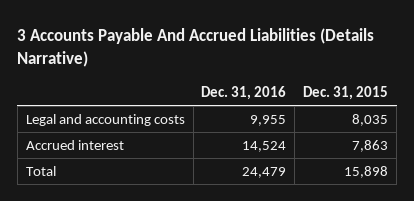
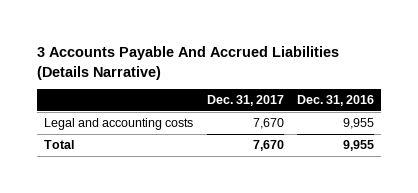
[303,85,389,100] Dec. 31, 2015 -> none
none -> [206,95,284,107] Dec. 31, 2017
[25,140,124,151] Accrued interest -> none
[242,167,287,179] 24,479 -> [343,140,375,152] 9,955

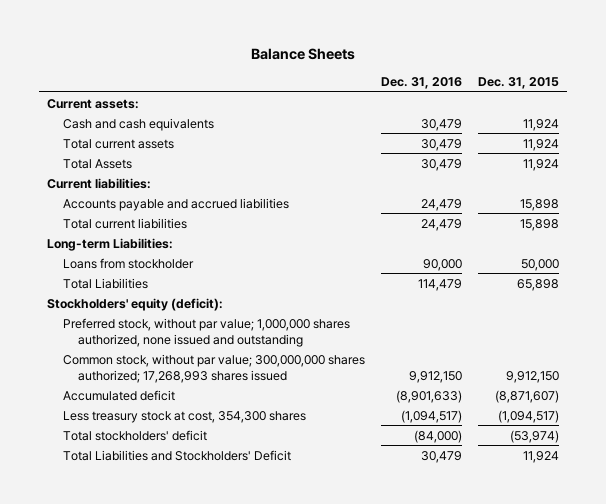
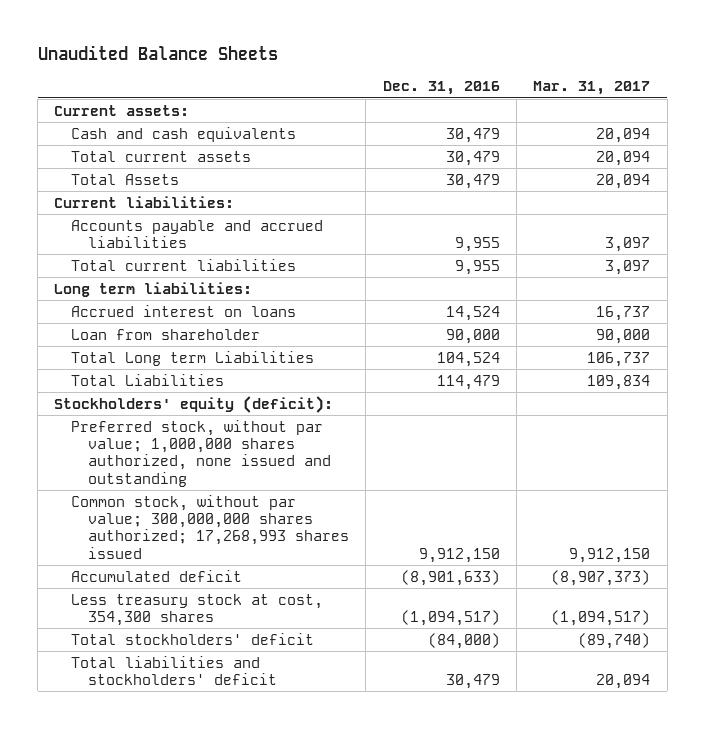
[251,48,356,61] Balance Sheets -> [37,45,278,61] Unaudited Balance Sheets
[477,77,559,90] Dec. 31, 2015 -> none
none -> [533,81,651,96] Mar. 31, 2017
[420,198,462,211] 24,479 -> [454,236,500,252] 9,955
[420,218,462,231] 24,479 -> [454,259,500,275] 9,955
[47,237,174,251] Long-term Liabilities: -> [54,281,253,297] Long term liabilities:
none -> [71,304,297,317] Accrued interest on loans
[62,257,194,269] Loans from stockholder -> [71,328,261,340] Loan from shareholder
none -> [71,350,315,366] Total Long term Liabilities
[62,449,291,461] Total Liabilities and Stockholders' Deficit -> [71,655,278,685] Total liabilities and stockholders' deficit

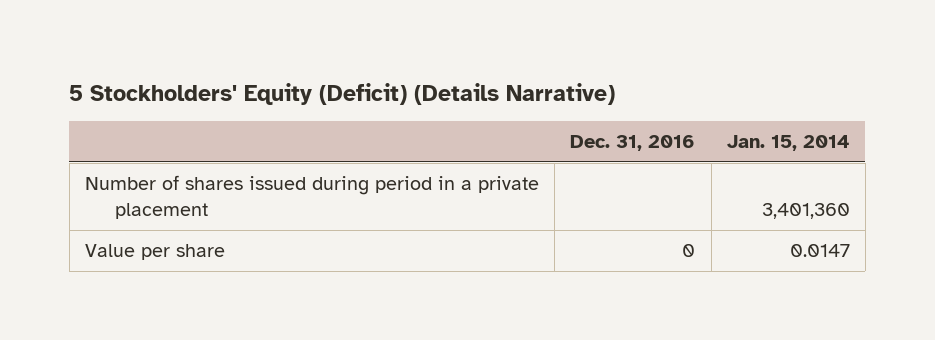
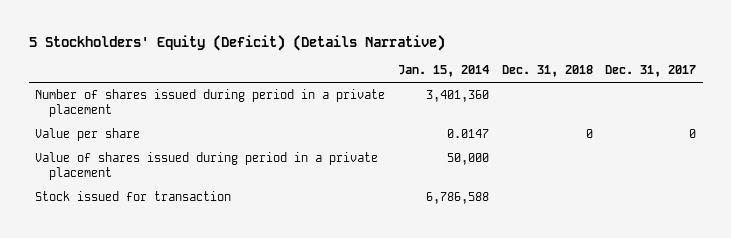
[570,135,696,152] Dec. 31, 2016 -> none
none -> [501,65,593,78] Dec. 31, 2018
none -> [605,65,697,78] Dec. 31, 2017
none -> [35,151,379,180] Value of shares issued during period in a private placement
none -> [35,190,232,201] Stock issued for transaction

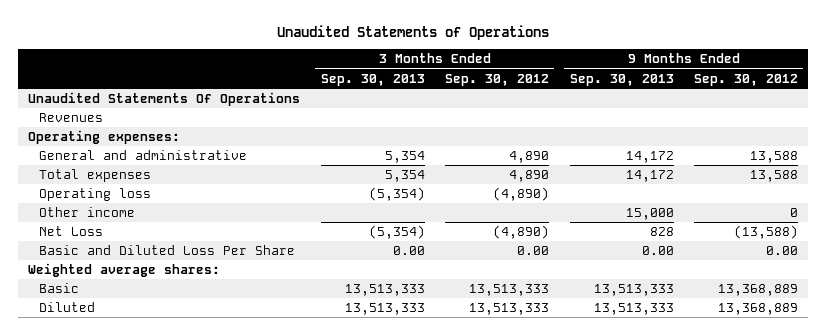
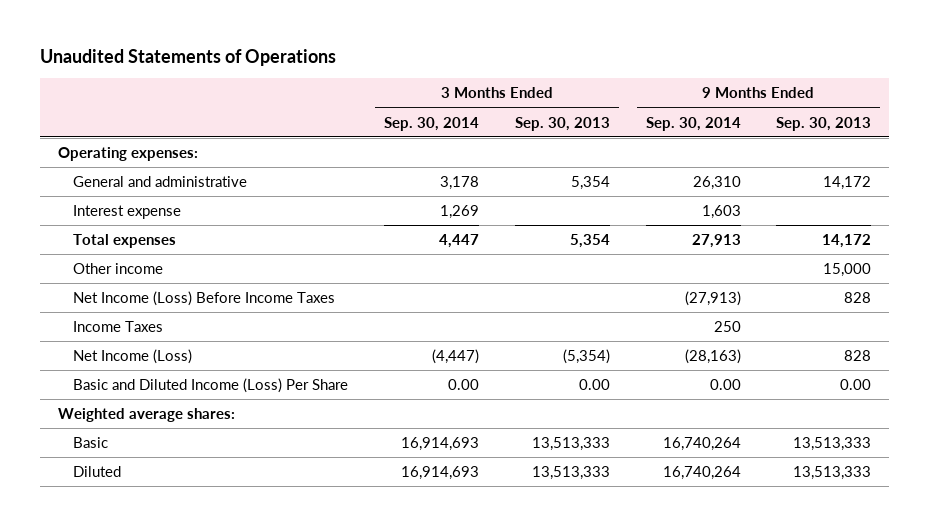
[445,73,550,86] Sep. 30, 2012 -> none
[694,73,799,86] Sep. 30, 2012 -> none
none -> [384,116,480,131] Sep. 30, 2014
none -> [645,116,741,131] Sep. 30, 2014
[28,92,301,107] Unaudited Statements Of Operations -> none
[38,113,103,123] Revenues -> none
none -> [73,205,182,220] Interest expense
[38,188,151,202] Operating loss -> none
none -> [73,291,336,307] Net Income (Loss) Before Income Taxes
none -> [73,321,164,333] Income Taxes
[38,226,103,237] Net Loss -> [73,349,193,365] Net Income (Loss)
[38,245,295,256] Basic and Diluted Loss Per Share -> [73,378,349,394] Basic and Diluted Income (Loss) Per Share

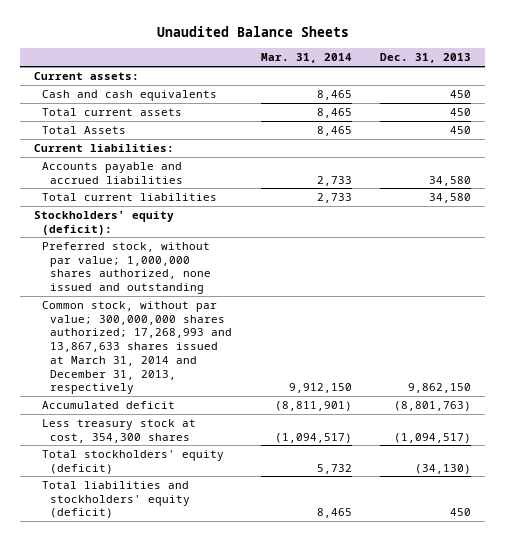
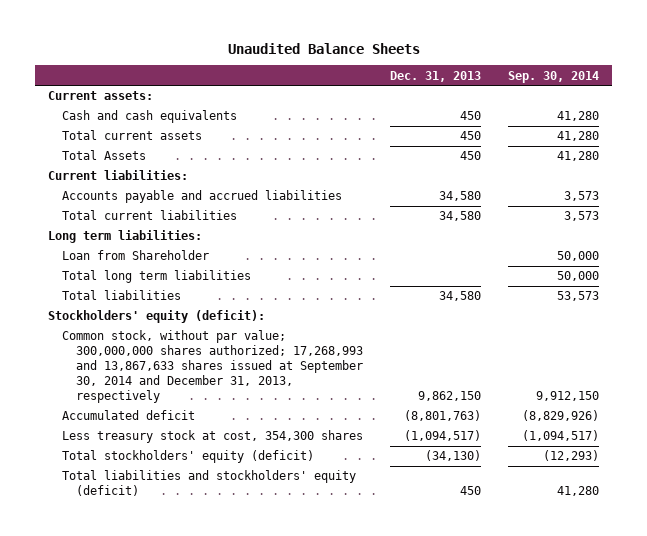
[260,53,352,64] Mar. 31, 2014 -> none
none -> [507,70,599,83] Sep. 30, 2014
none -> [48,230,203,244] Long term liabilities:
none -> [62,250,210,261] Loan from Shareholder
none -> [62,270,252,284] Total long term liabilities
none -> [62,290,182,301] Total liabilities
[42,241,212,295] Preferred stock, without par value; 1,000,000 shares authorized, none issued and outstanding -> none
[42,300,233,395] Common stock, without par value; 300,000,000 shares authorized; 17,268,993 and 13,867,633 shares issued at March 31, 2014 and December 31, 2013, respectively -> [62,330,364,404] Common stock, without par value; 300,000,000 shares authorized; 17,268,993 and 13,867,633 shares issued at September 30, 2014 and December 31, 2013, respectively

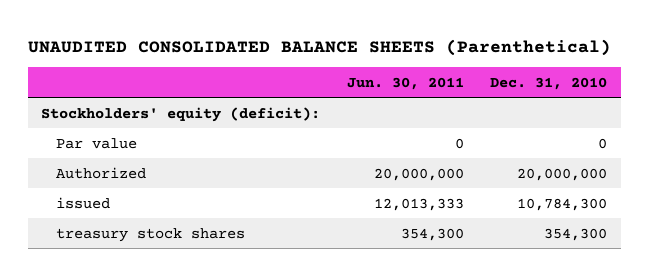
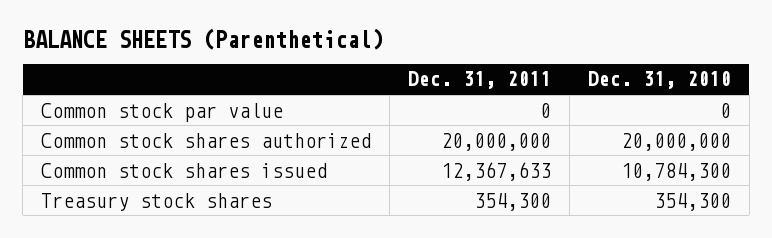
[27,38,611,56] UNAUDITED CONSOLIDATED BALANCE SHEETS (Parenthetical) -> [22,27,383,50] BALANCE SHEETS (Parenthetical)
[346,76,464,90] Jun. 30, 2011 -> none
none -> [408,71,552,90] Dec. 31, 2011
[40,106,320,122] Stockholders' equity (deficit): -> none
[56,137,138,149] Par value -> [41,102,284,122] Common stock par value
[56,166,147,179] Authorized -> [41,132,372,148] Common stock shares authorized
[56,196,111,209] issued -> [41,162,328,178] Common stock shares issued
[56,227,246,242] treasury stock shares -> [41,192,273,211] Treasury stock shares

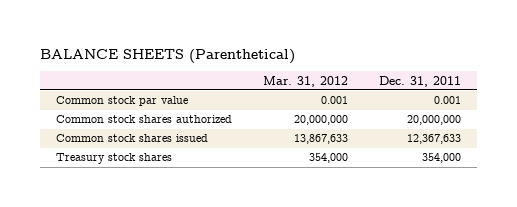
[588,71,732,90] Dec. 31, 2010 -> none
none -> [263,75,349,87] Mar. 31, 2012
[540,102,552,118] 0 -> [434,96,462,105] 0.001
[474,192,552,211] 354,300 -> [422,153,462,164] 354,000

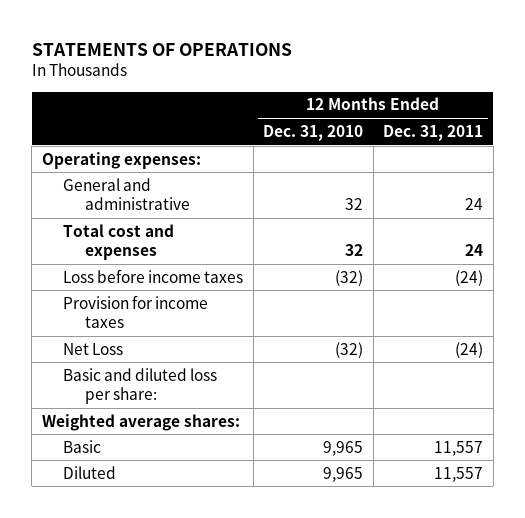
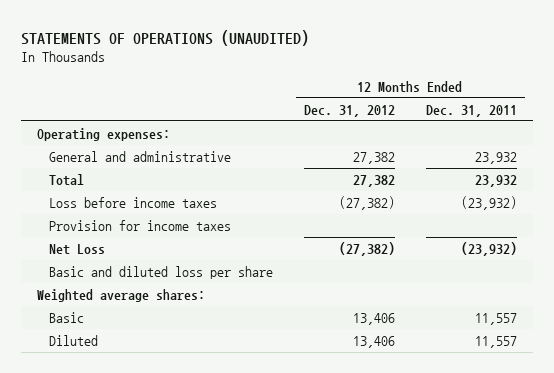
[31,42,292,56] STATEMENTS OF OPERATIONS -> [21,29,310,46] STATEMENTS OF OPERATIONS (UNAUDITED)
[263,124,364,141] Dec. 31, 2010 -> none
none -> [303,104,395,117] Dec. 31, 2012
[465,198,484,211] 24 -> [474,151,517,164] 23,932
[63,223,175,261] Total cost and expenses -> [48,173,84,186] Total
[465,244,484,257] 24 -> [474,174,517,187] 23,932
[455,269,484,286] (24) -> [460,195,517,210] (23,932)
[455,341,484,358] (24) -> [460,241,517,256] (23,932)
[63,367,218,405] Basic and diluted loss per share: -> [48,265,273,279] Basic and diluted loss per share

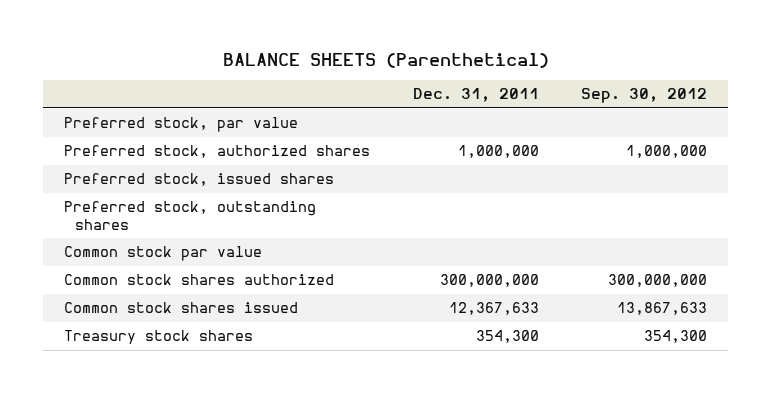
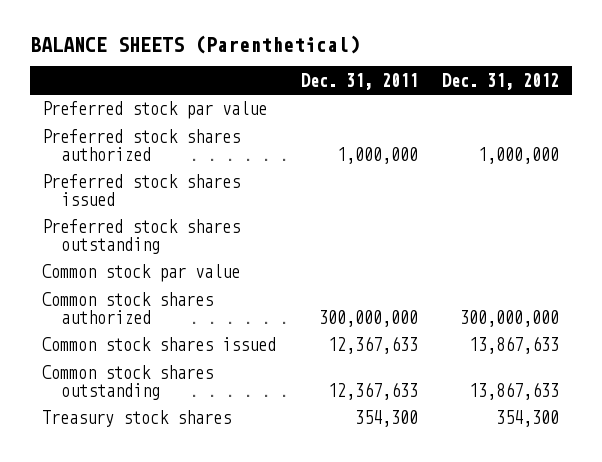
[581,88,708,104] Sep. 30, 2012 -> none
none -> [442,72,560,90] Dec. 31, 2012
[64,117,299,133] Preferred stock, par value -> [42,101,268,120] Preferred stock par value
[64,145,371,159] Preferred stock, authorized shares -> [42,129,241,161] Preferred stock shares authorized
[64,173,335,187] Preferred stock, issued shares -> [42,174,241,206] Preferred stock shares issued
[64,201,317,230] Preferred stock, outstanding shares -> [42,219,241,254] Preferred stock shares outstanding
none -> [42,365,214,400] Common stock shares outstanding

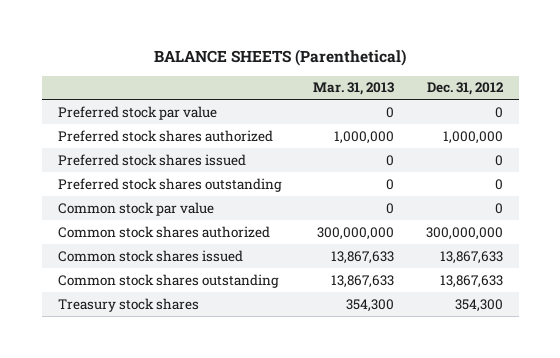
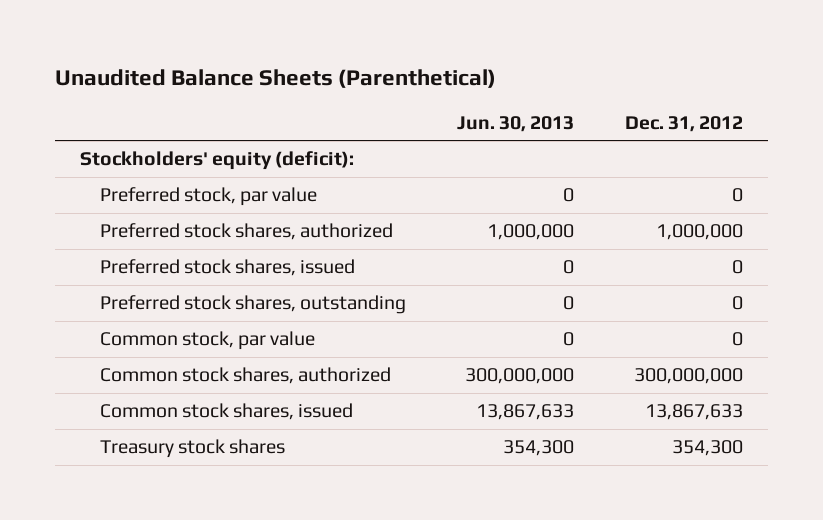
[154,49,407,67] BALANCE SHEETS (Parenthetical) -> [54,69,496,89] Unaudited Balance Sheets (Parenthetical)
[313,82,395,96] Mar. 31, 2013 -> none
none -> [456,115,574,132] Jun. 30, 2013
[57,273,279,288] Common stock shares outstanding -> none
none -> [80,151,355,171] Stockholders' equity (deficit):
[57,105,217,120] Preferred stock par value -> [100,187,318,207] Preferred stock, par value
[57,129,273,142] Preferred stock shares authorized -> [100,223,394,241] Preferred stock shares, authorized
[57,153,246,166] Preferred stock shares issued -> [100,259,356,277] Preferred stock shares, issued
[57,177,282,192] Preferred stock shares outstanding -> [100,295,407,315] Preferred stock shares, outstanding
[57,201,214,216] Common stock par value -> [100,331,316,351] Common stock, par value
[57,225,270,238] Common stock shares authorized -> [100,367,392,385] Common stock shares, authorized
[57,249,243,262] Common stock shares issued -> [100,403,354,421] Common stock shares, issued

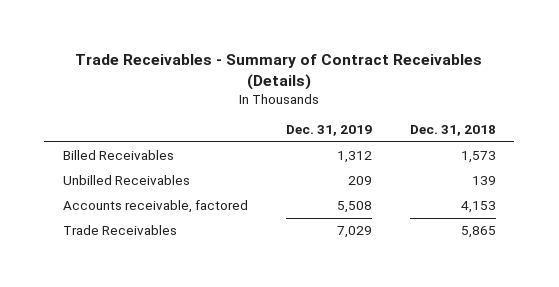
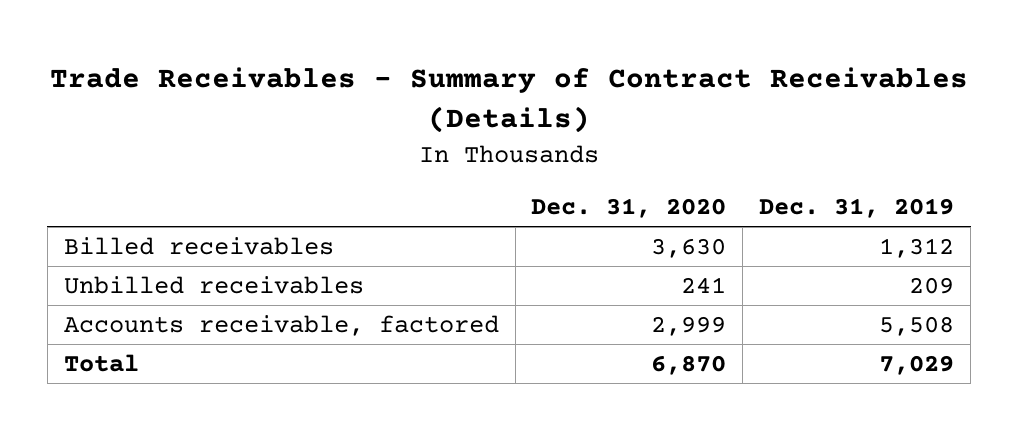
[409,124,496,136] Dec. 31, 2018 -> none
none -> [531,198,727,219] Dec. 31, 2020
[63,150,175,161] Billed Receivables -> [63,236,334,255] Billed receivables
[63,175,191,186] Unbilled Receivables -> [63,275,364,294] Unbilled receivables
[63,225,178,236] Trade Receivables -> [63,353,139,372] Total

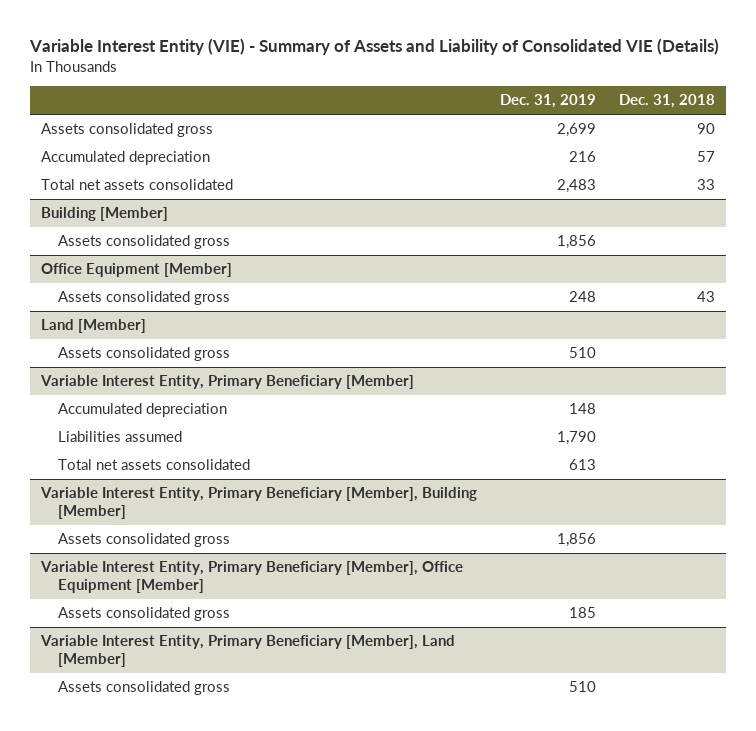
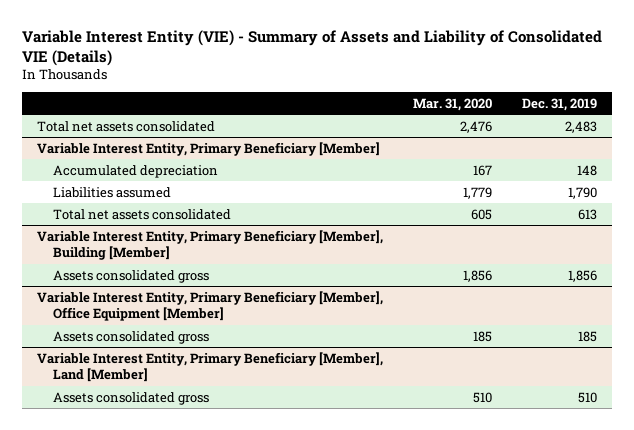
[618,94,715,109] Dec. 31, 2018 -> none
none -> [413,97,493,111] Mar. 31, 2020
[41,123,214,138] Assets consolidated gross -> none
[41,151,211,166] Accumulated depreciation -> none
[41,207,169,222] Building [Member] -> none
[58,235,231,250] Assets consolidated gross -> none
[41,263,233,278] Office Equipment [Member] -> none
[58,291,231,306] Assets consolidated gross -> none
[41,319,147,334] Land [Member] -> none
[58,347,231,362] Assets consolidated gross -> none

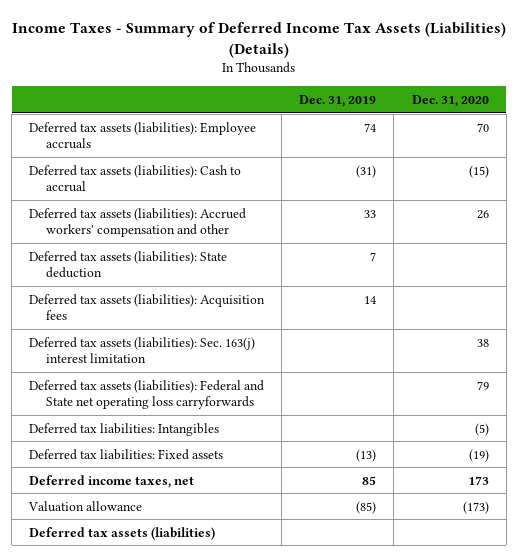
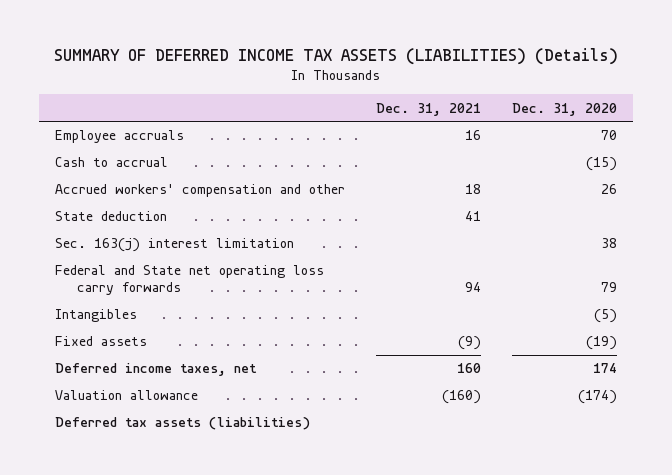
[11,21,506,58] Income Taxes - Summary of Deferred Income Tax Assets (Liabilities) (Details) -> [54,48,619,66] SUMMARY OF DEFERRED INCOME TAX ASSETS (LIABILITIES) (Details)
[299,94,377,107] Dec. 31, 2019 -> none
none -> [376,102,482,116] Dec. 31, 2021
[29,121,257,149] Deferred tax assets (liabilities): Employee accruals -> none
[29,293,266,320] Deferred tax assets (liabilities): Acquisition fees -> none
[29,448,224,460] Deferred tax liabilities: Fixed assets -> none
none -> [54,130,184,144] Employee accruals
[29,164,242,192] Deferred tax assets (liabilities): Cash to accrual -> [54,157,168,168] Cash to accrual
[29,207,247,237] Deferred tax assets (liabilities): Accrued workers' compensation and other -> [54,184,345,198] Accrued workers' compensation and other
[29,250,228,278] Deferred tax assets (liabilities): State deduction -> [54,211,167,222] State deduction
[29,336,256,363] Deferred tax assets (liabilities): Sec. 163(j) interest limitation -> [54,238,294,253] Sec. 163(j) interest limitation
[29,379,265,409] Deferred tax assets (liabilities): Federal and State net operating loss carryforwards -> [54,265,324,296] Federal and State net operating loss carry forwards
[29,422,220,436] Deferred tax liabilities: Intangibles -> [54,309,137,323] Intangibles
none -> [54,336,147,347] Fixed assets
[467,475,489,485] 173 -> [593,363,618,374] 174
[462,500,489,514] (173) -> [578,390,618,405] (174)

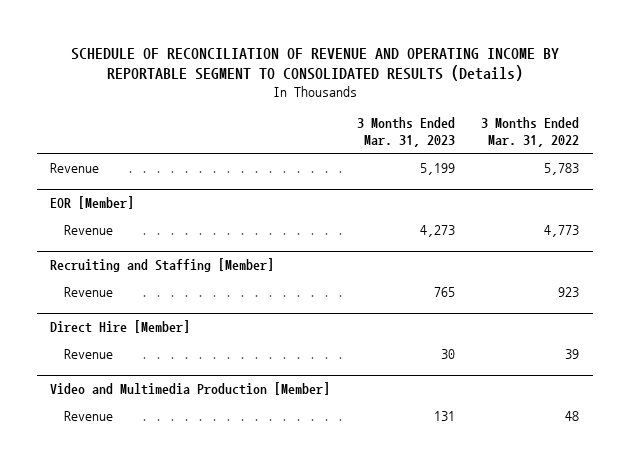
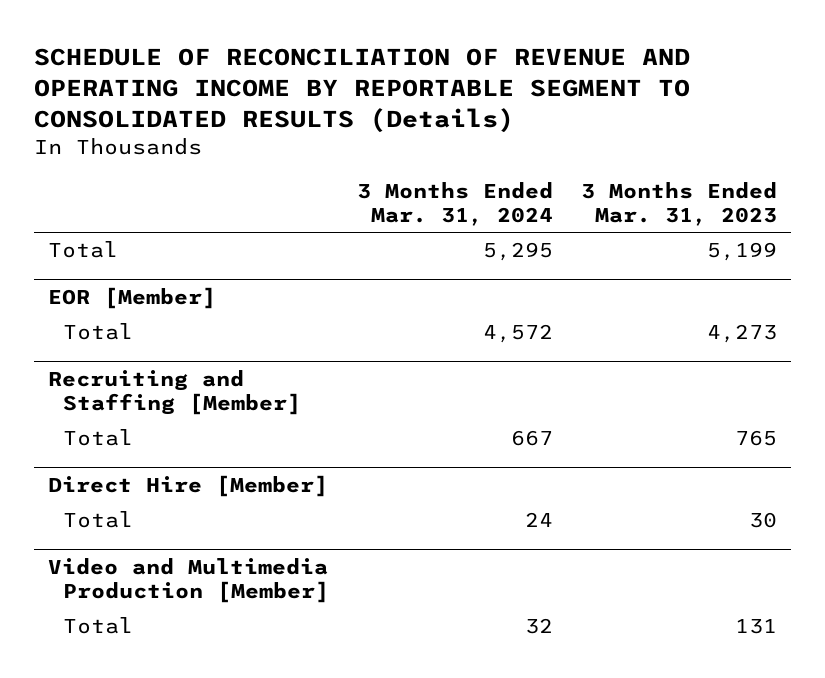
[481,117,580,148] 3 Months Ended Mar. 31, 2022 -> none
none -> [357,182,554,226] 3 Months Ended Mar. 31, 2024
[50,162,100,173] Revenue -> [47,241,118,259] Total
[63,224,113,235] Revenue -> [63,323,134,341] Total
[63,286,113,297] Revenue -> [63,429,134,447] Total
[63,348,113,359] Revenue -> [63,511,134,529] Total
[63,410,113,421] Revenue -> [63,617,134,635] Total

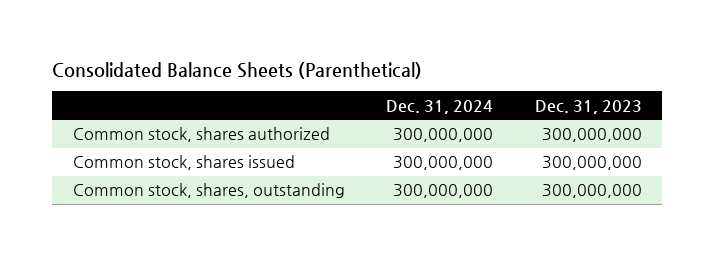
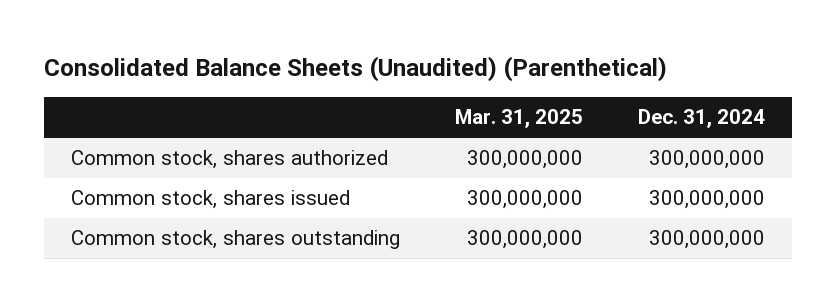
[51,61,422,79] Consolidated Balance Sheets (Parenthetical) -> [44,56,668,83] Consolidated Balance Sheets (Unaudited) (Parenthetical)
[534,99,642,114] Dec. 31, 2023 -> none
none -> [455,109,584,129] Mar. 31, 2025
[72,183,345,199] Common stock, shares, outstanding -> [71,230,401,250] Common stock, shares outstanding

